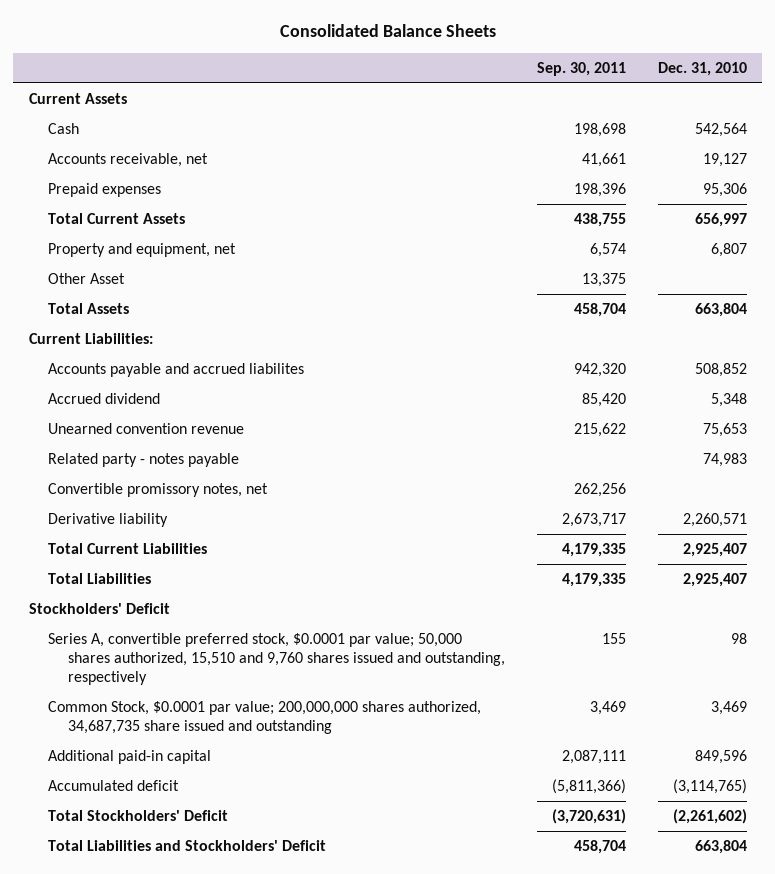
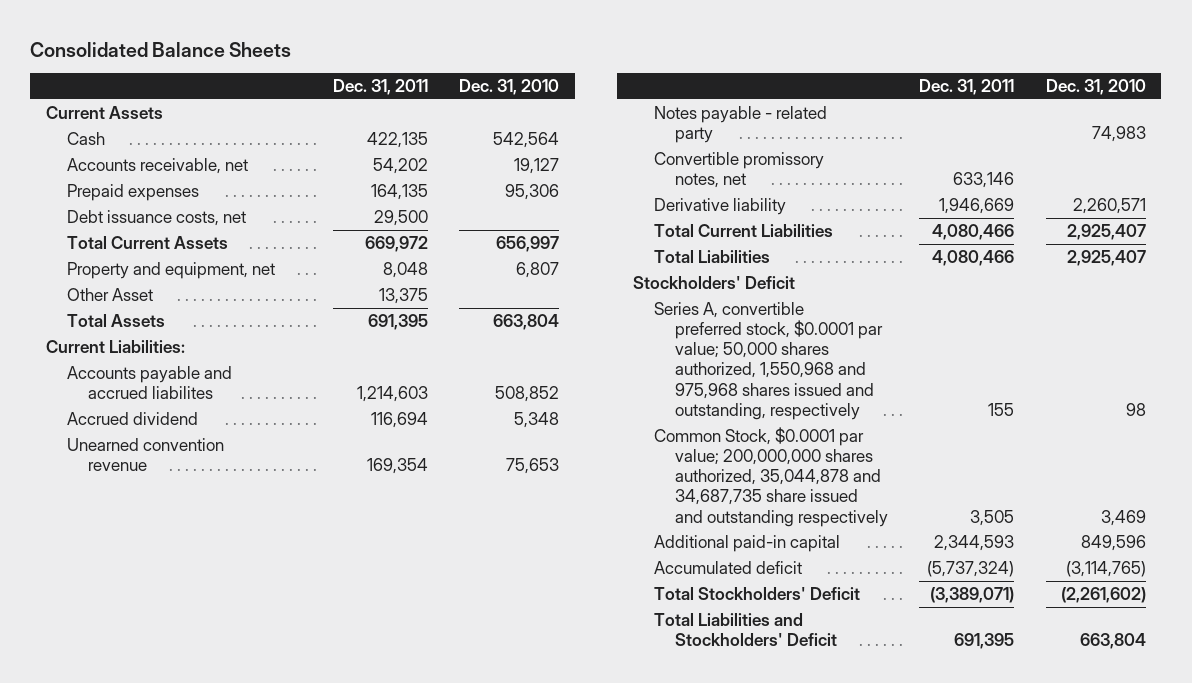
[536,61,626,76] Sep. 30, 2011 -> none
none -> [332,79,428,96] Dec. 31, 2011
none -> [67,209,247,226] Debt issuance costs, net
[48,453,240,468] Related party - notes payable -> [653,105,827,144] Notes payable - related party
[48,633,506,685] Series A, convertible preferred stock, $0.0001 par value; 50,000 shares authorized, 15,510 and 9,760 shares issued and outstanding, respectively -> [653,301,883,420] Series A, convertible preferred stock, $0.0001 par value; 50,000 shares authorized, 1,550,968 and 975,968 shares issued and outstanding, respectively
[48,701,482,734] Common Stock, $0.0001 par value; 200,000,000 shares authorized, 34,687,735 share issued and outstanding -> [653,426,888,527] Common Stock, $0.0001 par value; 200,000,000 shares authorized, 35,044,878 and 34,687,735 share issued and outstanding respectively

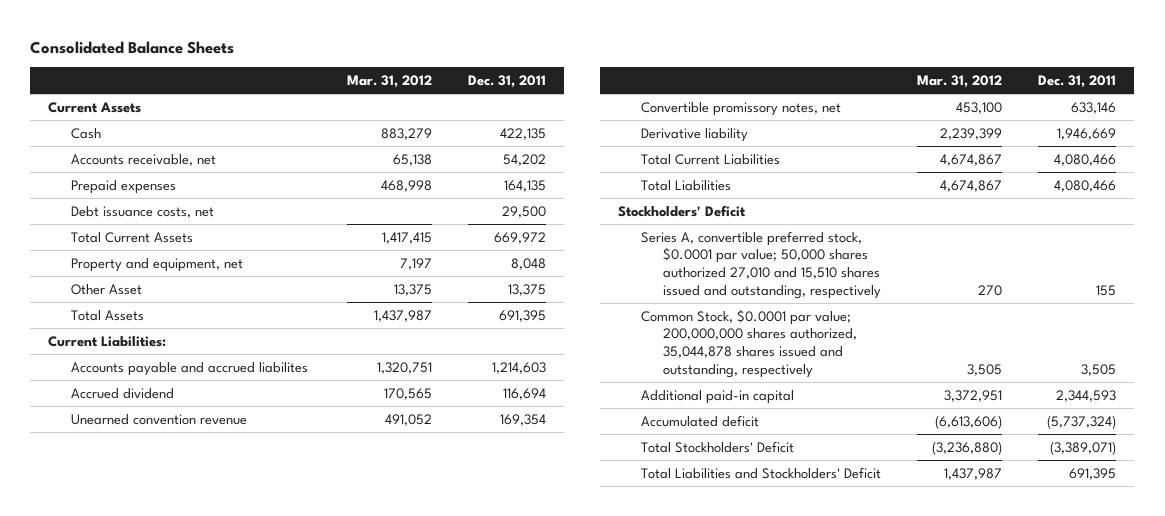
[459,79,560,96] Dec. 31, 2010 -> none
none -> [347,75,433,89] Mar. 31, 2012
[653,105,827,144] Notes payable - related party -> none
[653,301,883,420] Series A, convertible preferred stock, $0.0001 par value; 50,000 shares authorized, 1,550,968 and 975,968 shares issued and outstanding, respectively -> [640,230,882,300] Series A, convertible preferred stock, $0.0001 par value; 50,000 shares authorized 27,010 and 15,510 shares issued and outstanding, respectively
[653,426,888,527] Common Stock, $0.0001 par value; 200,000,000 shares authorized, 35,044,878 and 34,687,735 share issued and outstanding respectively -> [640,308,858,379] Common Stock, $0.0001 par value; 200,000,000 shares authorized, 35,044,878 shares issued and outstanding, respectively

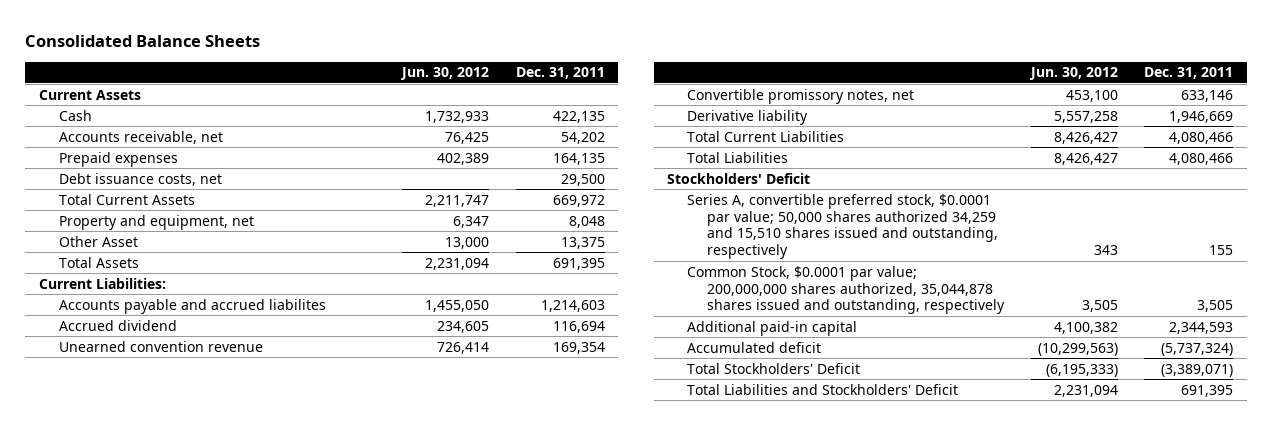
[347,75,433,89] Mar. 31, 2012 -> none
none -> [400,67,490,81] Jun. 30, 2012
[640,230,882,300] Series A, convertible preferred stock, $0.0001 par value; 50,000 shares authorized 27,010 and 15,510 shares issued and outstanding, respectively -> [686,193,998,260] Series A, convertible preferred stock, $0.0001 par value; 50,000 shares authorized 34,259 and 15,510 shares issued and outstanding, respectively

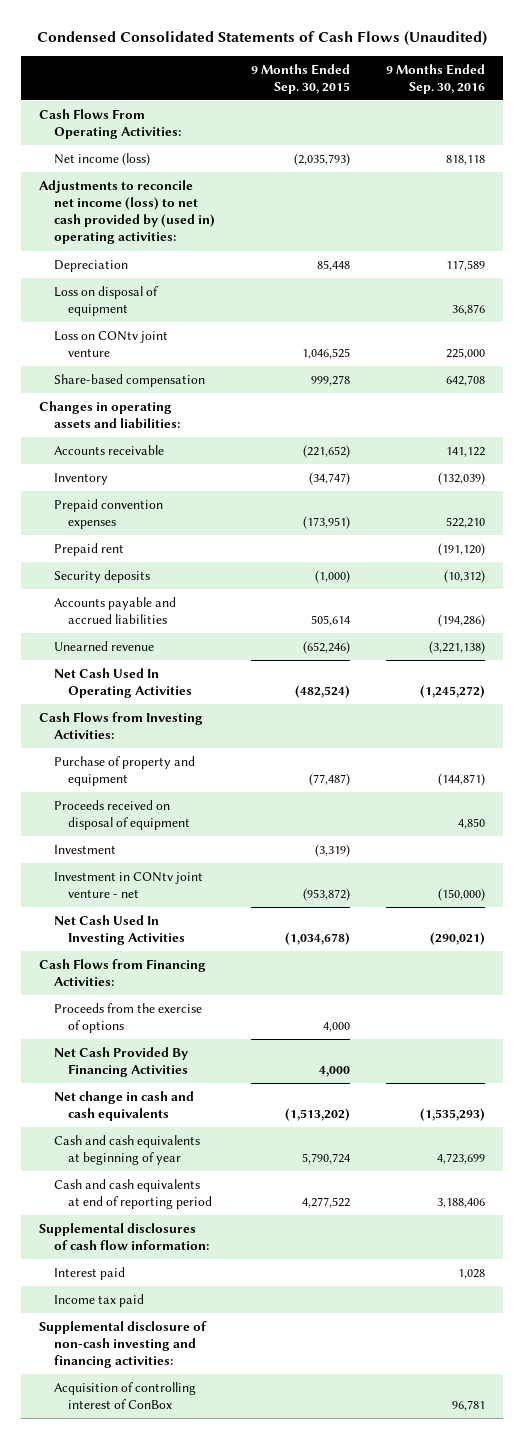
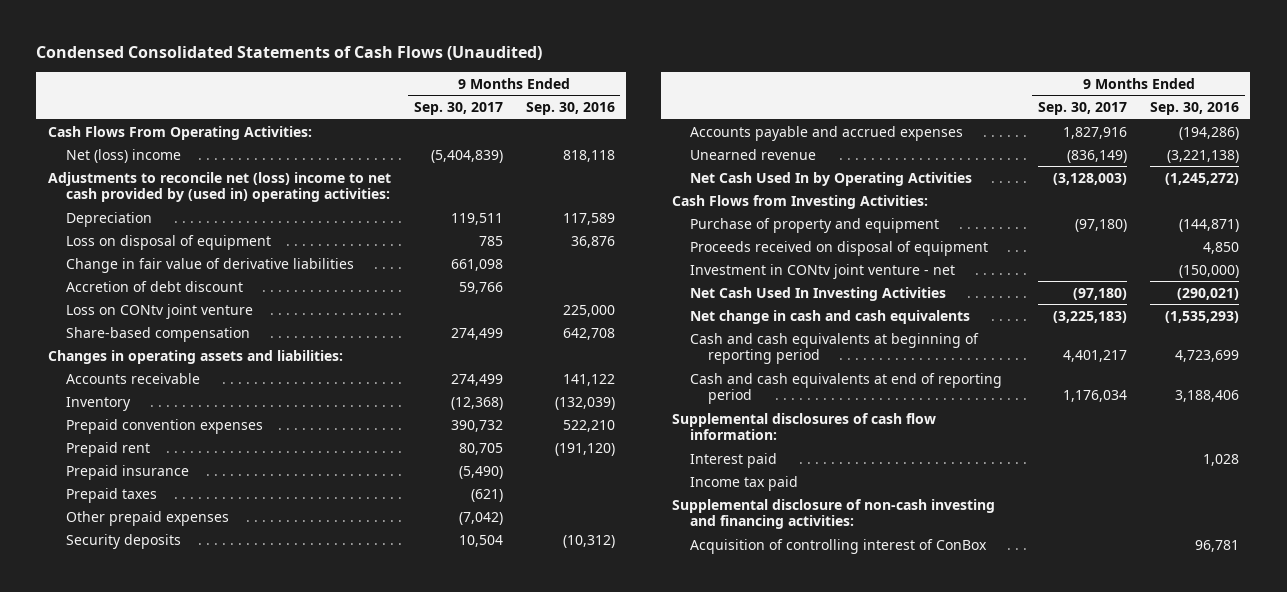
[250,63,350,94] 9 Months Ended Sep. 30, 2015 -> none
none -> [413,102,503,116] Sep. 30, 2017
[53,152,150,166] Net income (loss) -> [65,148,181,163] Net (loss) income
[39,179,215,245] Adjustments to reconcile net income (loss) to net cash provided by (used in) operating activities: -> [47,171,391,202] Adjustments to reconcile net (loss) income to net cash provided by (used in) operating activities:
none -> [65,257,354,273] Change in fair value of derivative liabilities
none -> [65,280,243,292] Accretion of debt discount
none -> [65,464,189,480] Prepaid insurance
none -> [65,487,157,503] Prepaid taxes
none -> [65,510,229,526] Other prepaid expenses
[53,596,176,625] Accounts payable and accrued liabilities -> [690,125,964,141] Accounts payable and accrued expenses
[53,667,193,699] Net Cash Used In Operating Activities -> [690,171,973,186] Net Cash Used In by Operating Activities
[53,844,116,854] Investment -> none
[39,958,207,987] Cash Flows from Financing Activities: -> none
[53,1002,202,1034] Proceeds from the exercise of options -> none
[53,1046,189,1078] Net Cash Provided By Financing Activities -> none
[53,1134,200,1166] Cash and cash equivalents at beginning of year -> [690,332,980,364] Cash and cash equivalents at beginning of reporting period

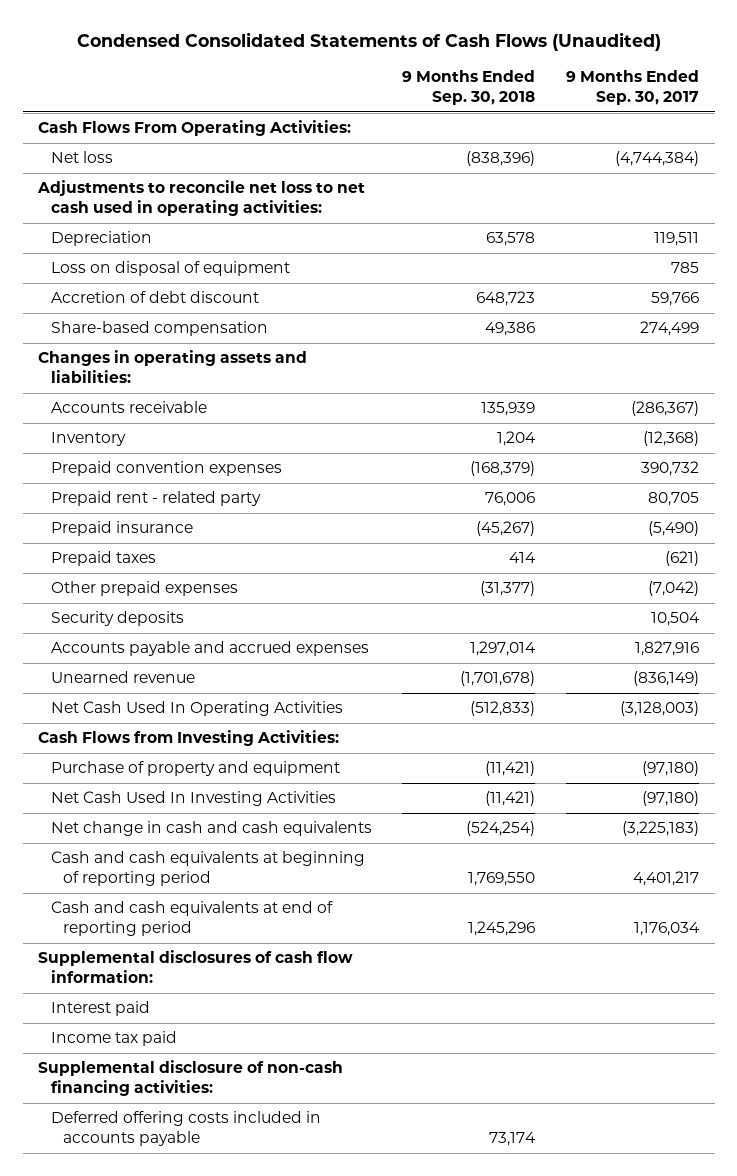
[525,102,615,116] Sep. 30, 2016 -> none
none -> [402,70,536,106] 9 Months Ended Sep. 30, 2018
[65,148,181,163] Net (loss) income -> [50,151,113,164] Net loss
[430,149,503,163] (5,404,839) -> [615,151,700,167] (4,744,384)
[47,171,391,202] Adjustments to reconcile net (loss) income to net cash provided by (used in) operating activities: -> [37,180,366,216] Adjustments to reconcile net loss to net cash used in operating activities:
[65,257,354,273] Change in fair value of derivative liabilities -> none
[65,303,253,319] Loss on CONtv joint venture -> none
[450,373,503,386] 274,499 -> [631,401,700,417] (286,367)
[65,441,150,457] Prepaid rent -> [50,491,261,507] Prepaid rent - related party
[690,171,973,186] Net Cash Used In by Operating Activities -> [50,701,343,717] Net Cash Used In Operating Activities
[690,240,989,256] Proceeds received on disposal of equipment -> none
[690,263,956,279] Investment in CONtv joint venture - net -> none
[690,538,988,554] Acquisition of controlling interest of ConBox -> none
[672,498,996,529] Supplemental disclosure of non-cash investing and financing activities: -> [38,1060,344,1096] Supplemental disclosure of non-cash financing activities:
none -> [50,1111,321,1146] Deferred offering costs included in accounts payable

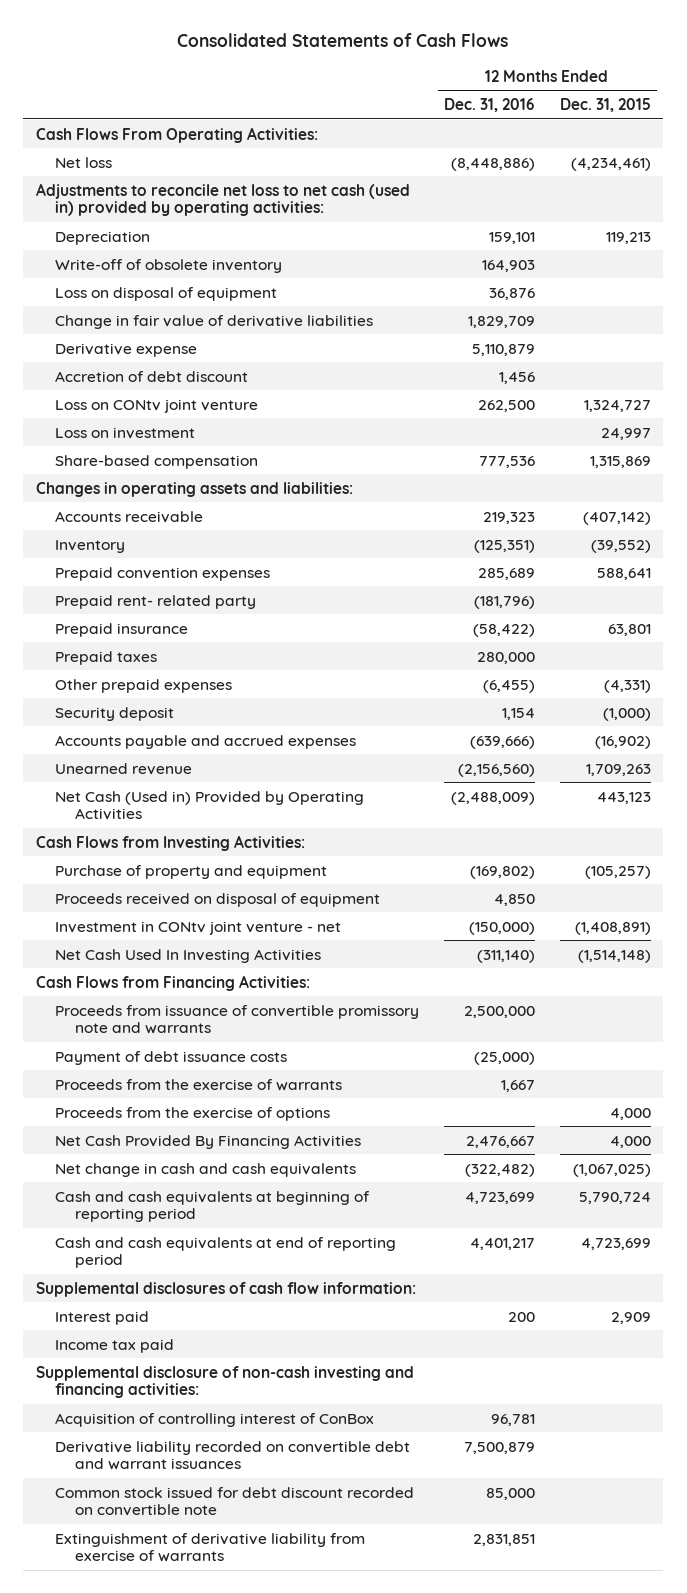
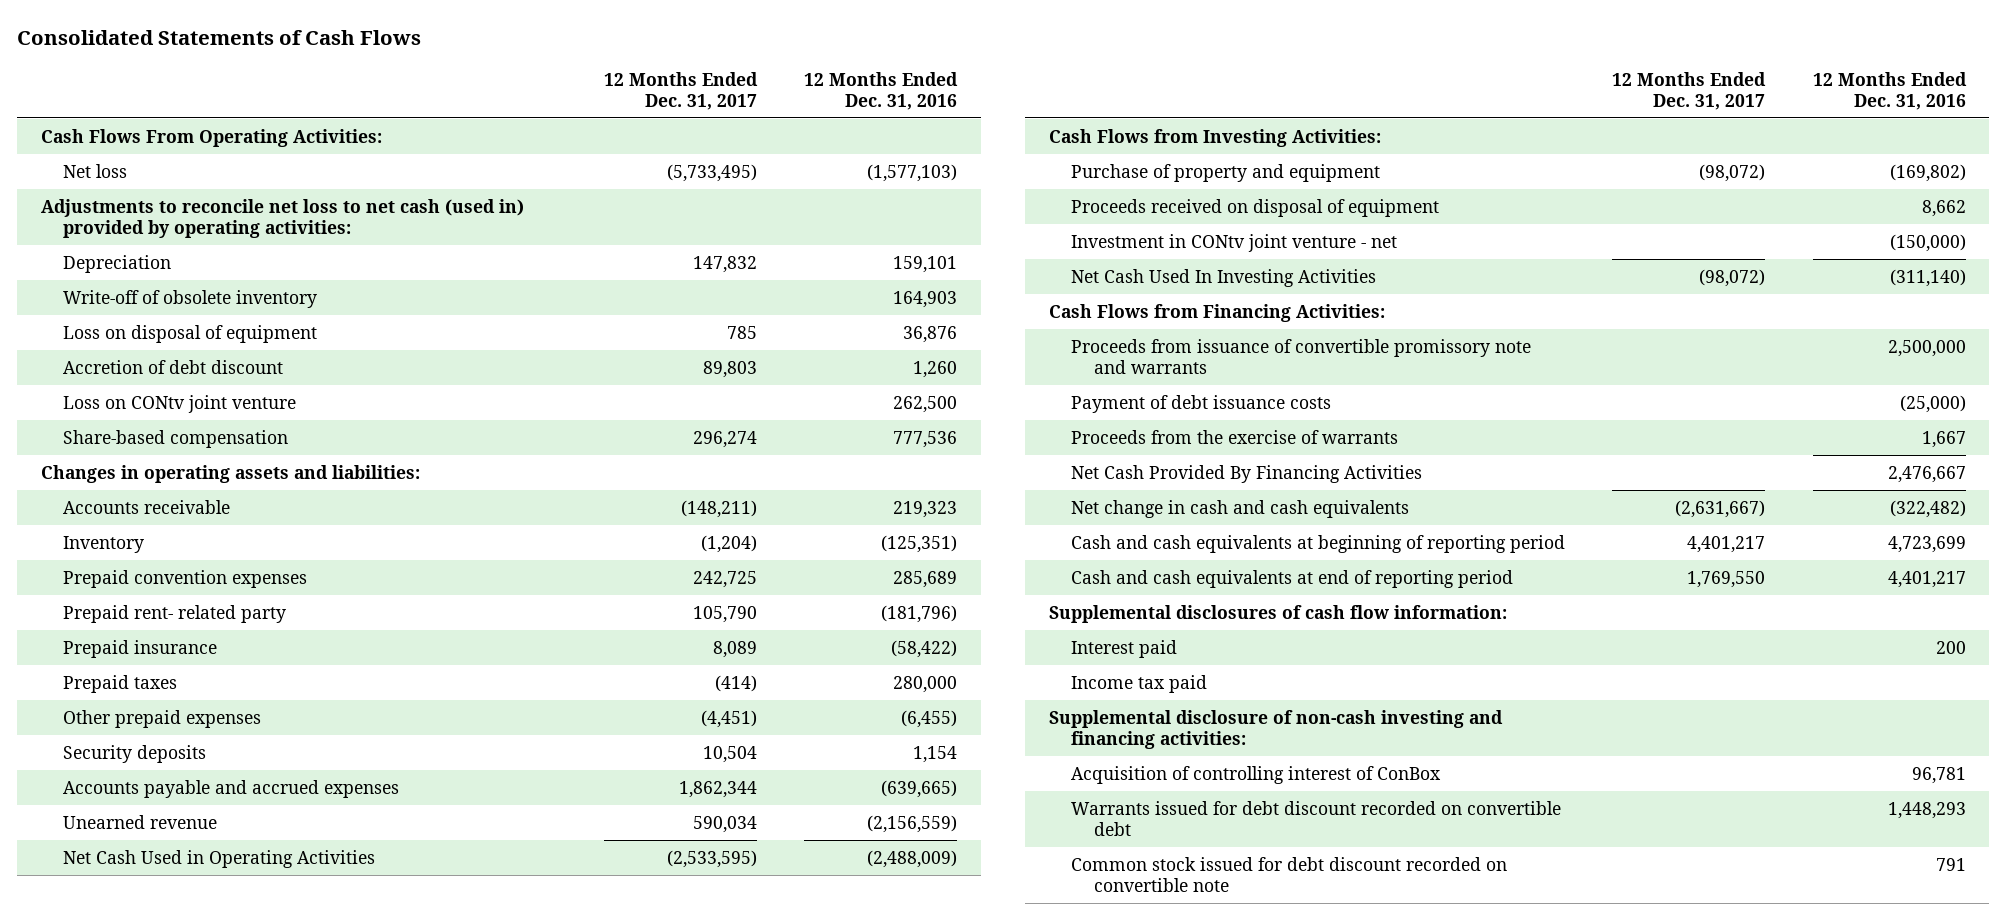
[559,98,651,113] Dec. 31, 2015 -> none
none -> [604,72,759,110] 12 Months Ended Dec. 31, 2017
[450,157,535,171] (8,448,886) -> [867,163,958,182] (1,577,103)
[55,314,374,329] Change in fair value of derivative liabilities -> none
[55,342,198,357] Derivative expense -> none
[498,371,535,384] 1,456 -> [913,360,958,378] 1,260
[55,426,196,439] Loss on investment -> none
[55,706,175,721] Security deposit -> [63,744,207,763] Security deposits
[469,735,535,749] (639,666) -> [881,779,958,798] (639,665)
[457,763,535,777] (2,156,560) -> [867,814,958,833] (2,156,559)
[55,790,365,821] Net Cash (Used in) Provided by Operating Activities -> [63,849,376,868] Net Cash Used in Operating Activities
[493,893,535,906] 4,850 -> [1921,199,1966,217] 8,662
[55,1106,331,1121] Proceeds from the exercise of options -> none
[55,1440,411,1471] Derivative liability recorded on convertible debt and warrant issuances -> none
[55,1532,366,1563] Extinguishment of derivative liability from exercise of warrants -> none
none -> [1071,800,1562,836] Warrants issued for debt discount recorded on convertible debt
[485,1487,535,1500] 85,000 -> [1935,857,1966,871] 791

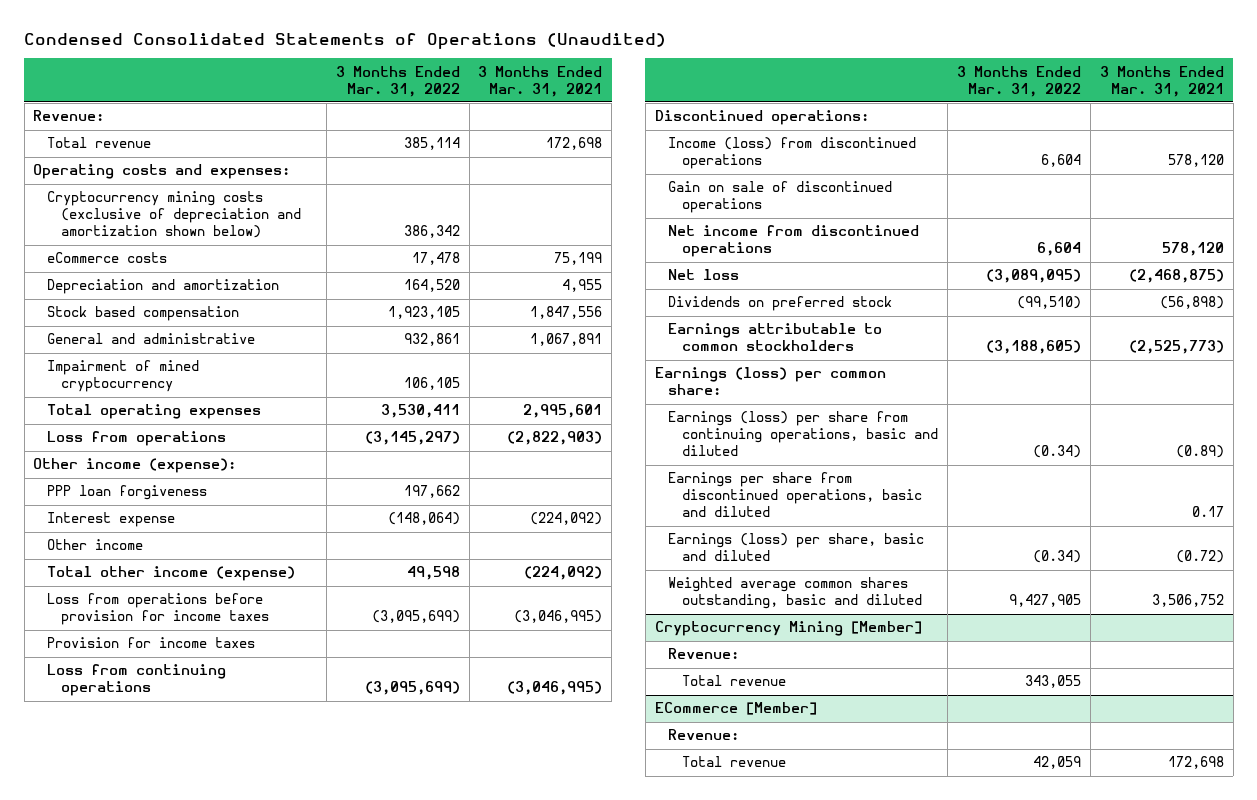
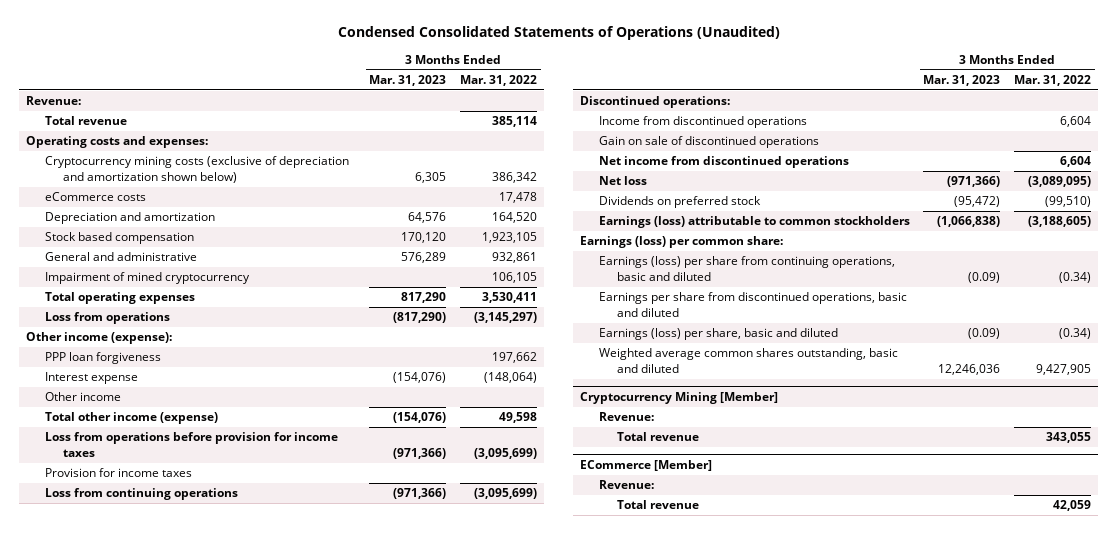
[478,65,603,97] 3 Months Ended Mar. 31, 2021 -> none
none -> [369,74,447,86] Mar. 31, 2023
[668,137,917,170] Income (loss) from discontinued operations -> [598,116,807,129] Income from discontinued operations
[668,323,883,352] Earnings attributable to common stockholders -> [598,216,910,229] Earnings (loss) attributable to common stockholders

